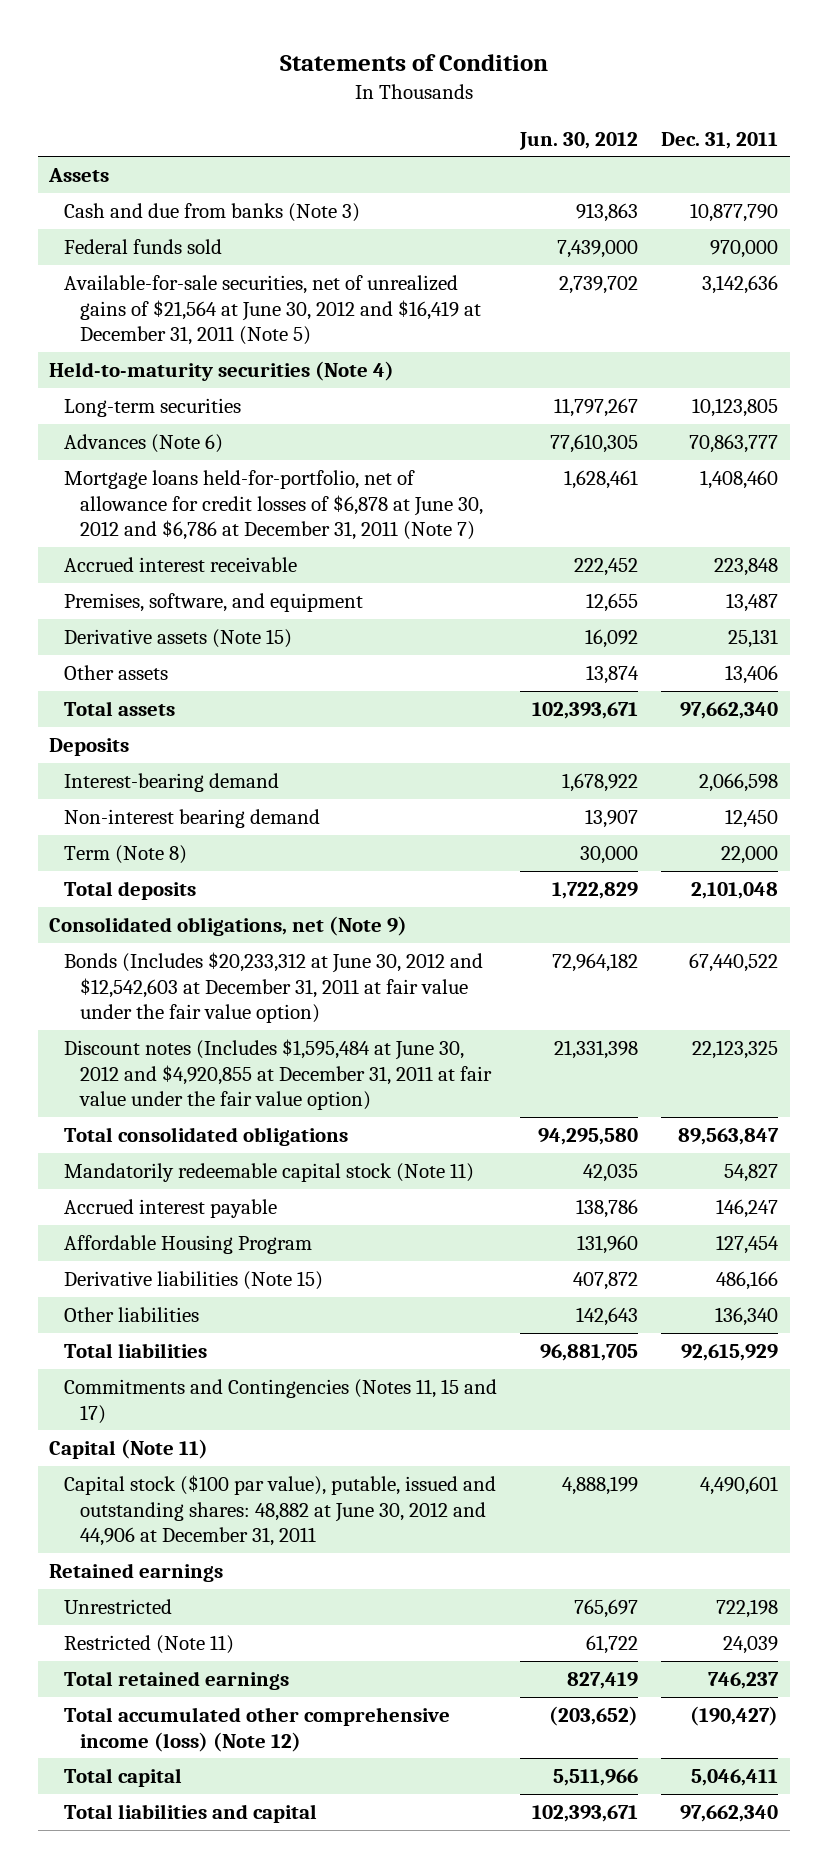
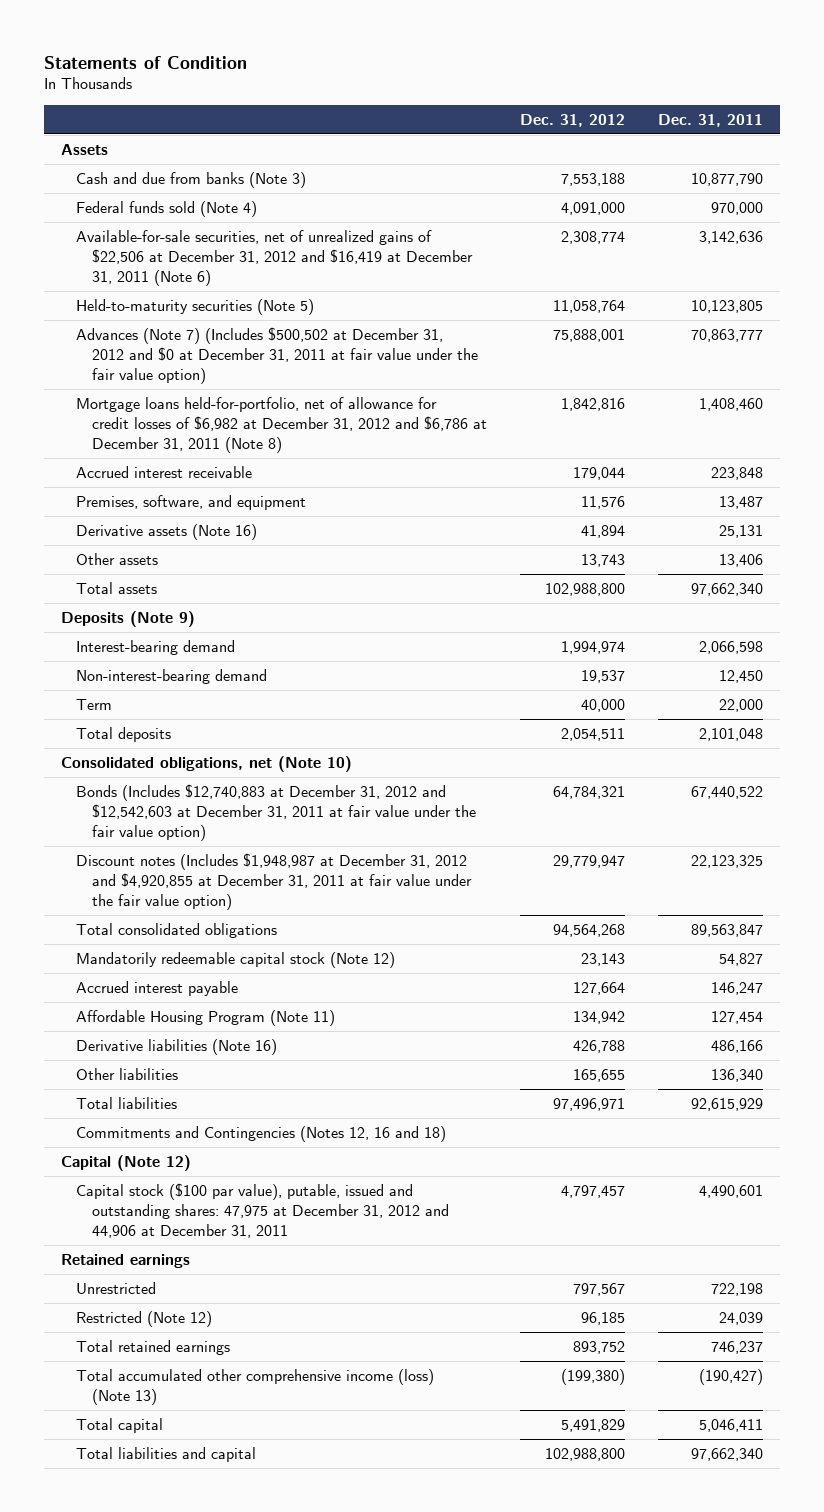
[519,131,639,150] Jun. 30, 2012 -> none
none -> [520,113,626,127] Dec. 31, 2012
[48,361,394,382] Held-to-maturity securities (Note 4) -> none
[64,239,223,255] Federal funds sold -> [76,200,258,217] Federal funds sold (Note 4)
[64,275,481,345] Available-for-sale securities, net of unrealized gains of $21,564 at June 30, 2012 and $16,419 at December 31, 2011 (Note 5) -> [76,229,473,286] Available-for-sale securities, net of unrealized gains of $22,506 at December 31, 2012 and $16,419 at December 31, 2011 (Note 6)
[64,398,242,418] Long-term securities -> [76,298,315,315] Held-to-maturity securities (Note 5)
[64,434,224,454] Advances (Note 6) -> [76,326,478,384] Advances (Note 7) (Includes $500,502 at December 31, 2012 and $0 at December 31, 2011 at fair value under the fair value option)
[64,470,483,540] Mortgage loans held-for-portfolio, net of allowance for credit losses of $6,878 at June 30, 2012 and $6,786 at December 31, 2011 (Note 7) -> [76,396,487,453] Mortgage loans held-for-portfolio, net of allowance for credit losses of $6,982 at December 31, 2012 and $6,786 at December 31, 2011 (Note 8)
[64,629,293,649] Derivative assets (Note 15) -> [76,523,258,540] Derivative assets (Note 16)
[48,738,129,757] Deposits -> [61,610,196,627] Deposits (Note 9)
[64,809,321,829] Non-interest bearing demand -> [76,668,268,684] Non-interest-bearing demand
[64,845,188,865] Term (Note 8) -> [76,698,113,710] Term
[48,916,407,937] Consolidated obligations, net (Note 9) -> [61,755,353,772] Consolidated obligations, net (Note 10)
[64,952,484,1023] Bonds (Includes $20,233,312 at June 30, 2012 and $12,542,603 at December 31, 2011 at fair value under the fair value option) -> [76,783,476,841] Bonds (Includes $12,740,883 at December 31, 2012 and $12,542,603 at December 31, 2011 at fair value under the fair value option)
[64,1039,492,1110] Discount notes (Includes $1,595,484 at June 30, 2012 and $4,920,855 at December 31, 2011 at fair value under the fair value option) -> [76,852,472,910] Discount notes (Includes $1,948,987 at December 31, 2012 and $4,920,855 at December 31, 2011 at fair value under the fair value option)
[64,1163,475,1183] Mandatorily redeemable capital stock (Note 11) -> [76,951,396,968] Mandatorily redeemable capital stock (Note 12)
[64,1235,313,1255] Affordable Housing Program -> [76,1009,336,1026] Affordable Housing Program (Note 11)
[64,1271,324,1291] Derivative liabilities (Note 15) -> [76,1038,278,1055] Derivative liabilities (Note 16)
[64,1379,498,1424] Commitments and Contingencies (Notes 11, 15 and 17) -> [76,1125,447,1142] Commitments and Contingencies (Notes 12, 16 and 18)
[48,1439,208,1460] Capital (Note 11) -> [61,1154,192,1171] Capital (Note 12)
[64,1475,497,1546] Capital stock ($100 par value), putable, issued and outstanding shares: 48,882 at June 30, 2012 and 44,906 at December 31, 2011 -> [76,1182,449,1238] Capital stock ($100 par value), putable, issued and outstanding shares: 47,975 at December 31, 2012 and 44,906 at December 31, 2011
[64,1635,235,1655] Restricted (Note 11) -> [76,1310,213,1327] Restricted (Note 12)
[64,1707,451,1752] Total accumulated other comprehensive income (loss) (Note 12) -> [76,1368,435,1405] Total accumulated other comprehensive income (loss) (Note 13)

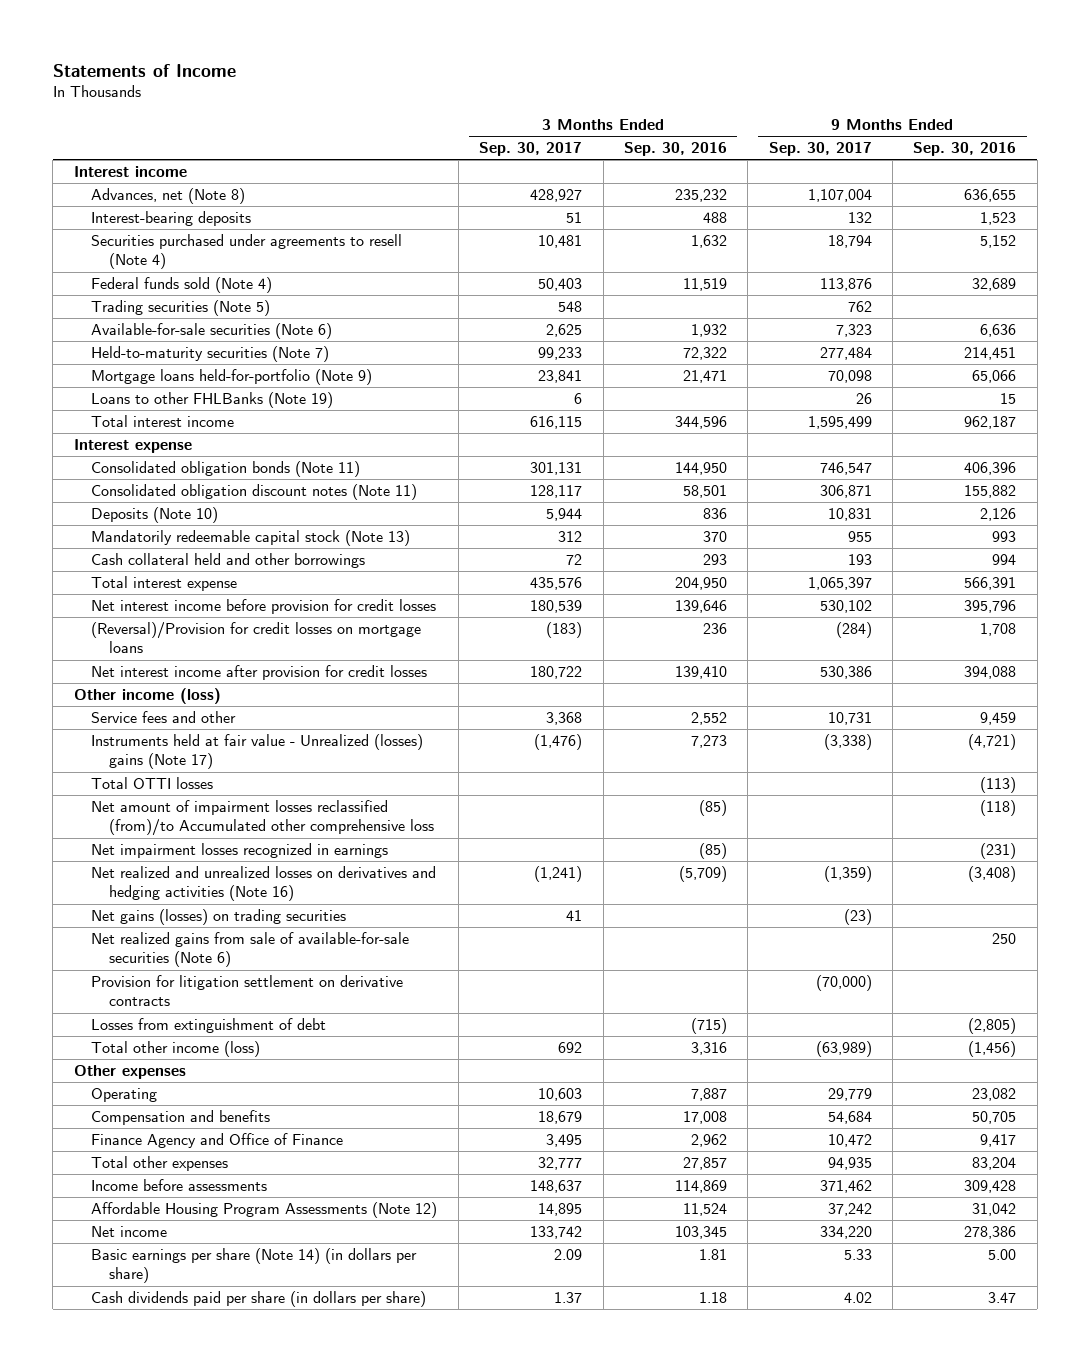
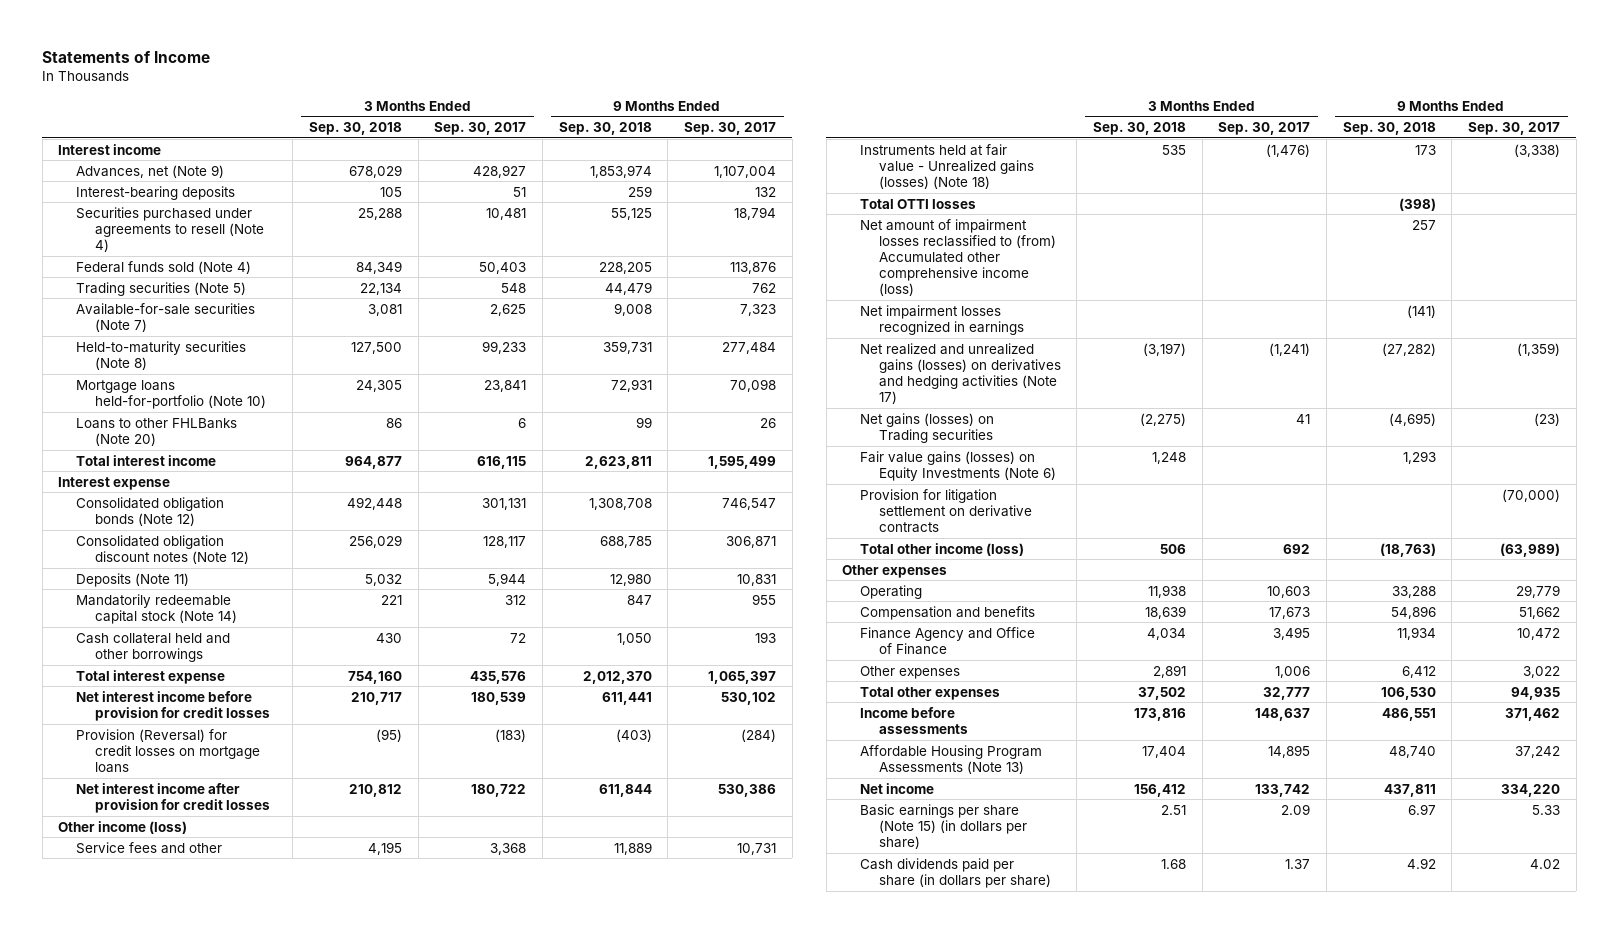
[623,142,727,157] Sep. 30, 2016 -> none
[913,142,1017,157] Sep. 30, 2016 -> none
none -> [309,121,403,135] Sep. 30, 2018
none -> [558,121,652,135] Sep. 30, 2018
[91,187,246,204] Advances, net (Note 8) -> [76,164,225,178] Advances, net (Note 9)
[91,322,333,339] Available-for-sale securities (Note 6) -> [76,302,256,332] Available-for-sale securities (Note 7)
[91,345,330,362] Held-to-maturity securities (Note 7) -> [76,340,247,370] Held-to-maturity securities (Note 8)
[91,368,373,385] Mortgage loans held-for-portfolio (Note 9) -> [76,379,266,409] Mortgage loans held-for-portfolio (Note 10)
[91,391,334,408] Loans to other FHLBanks (Note 19) -> [76,417,238,446] Loans to other FHLBanks (Note 20)
[91,460,361,477] Consolidated obligation bonds (Note 11) -> [76,496,225,526] Consolidated obligation bonds (Note 12)
[91,483,418,500] Consolidated obligation discount notes (Note 11) -> [76,534,249,564] Consolidated obligation discount notes (Note 12)
[91,506,219,523] Deposits (Note 10) -> [76,572,190,587] Deposits (Note 11)
[91,529,411,546] Mandatorily redeemable capital stock (Note 13) -> [76,593,237,624] Mandatorily redeemable capital stock (Note 14)
[91,621,422,654] (Reversal)/Provision for credit losses on mortgage loans -> [76,728,260,774] Provision (Reversal) for credit losses on mortgage loans
[91,733,424,770] Instruments held at fair value - Unrealized (losses) gains (Note 17) -> [860,143,1034,190] Instruments held at fair value - Unrealized gains (losses) (Note 18)
[91,799,435,837] Net amount of impairment losses reclassified (from)/to Accumulated other comprehensive loss -> [860,218,1056,297] Net amount of impairment losses reclassified to (from) Accumulated other comprehensive income (loss)
[91,931,410,968] Net realized gains from sale of available-for-sale securities (Note 6) -> none
[91,865,437,902] Net realized and unrealized losses on derivatives and hedging activities (Note 16) -> [860,342,1061,405] Net realized and unrealized gains (losses) on derivatives and hedging activities (Note 17)
[91,908,347,925] Net gains (losses) on trading securities -> [860,412,995,443] Net gains (losses) on Trading securities
none -> [860,450,1056,481] Fair value gains (losses) on Equity Investments (Note 6)
[91,1017,327,1033] Losses from extinguishment of debt -> none
[538,1110,583,1124] 18,679 -> [1269,606,1311,619] 17,673
[827,1110,872,1124] 54,684 -> [1518,606,1560,619] 51,662
none -> [860,665,961,679] Other expenses
[91,1201,438,1218] Affordable Housing Program Assessments (Note 12) -> [860,744,1043,774] Affordable Housing Program Assessments (Note 13)
[91,1247,418,1284] Basic earnings per share (Note 14) (in dollars per share) -> [860,803,1027,850] Basic earnings per share (Note 15) (in dollars per share)

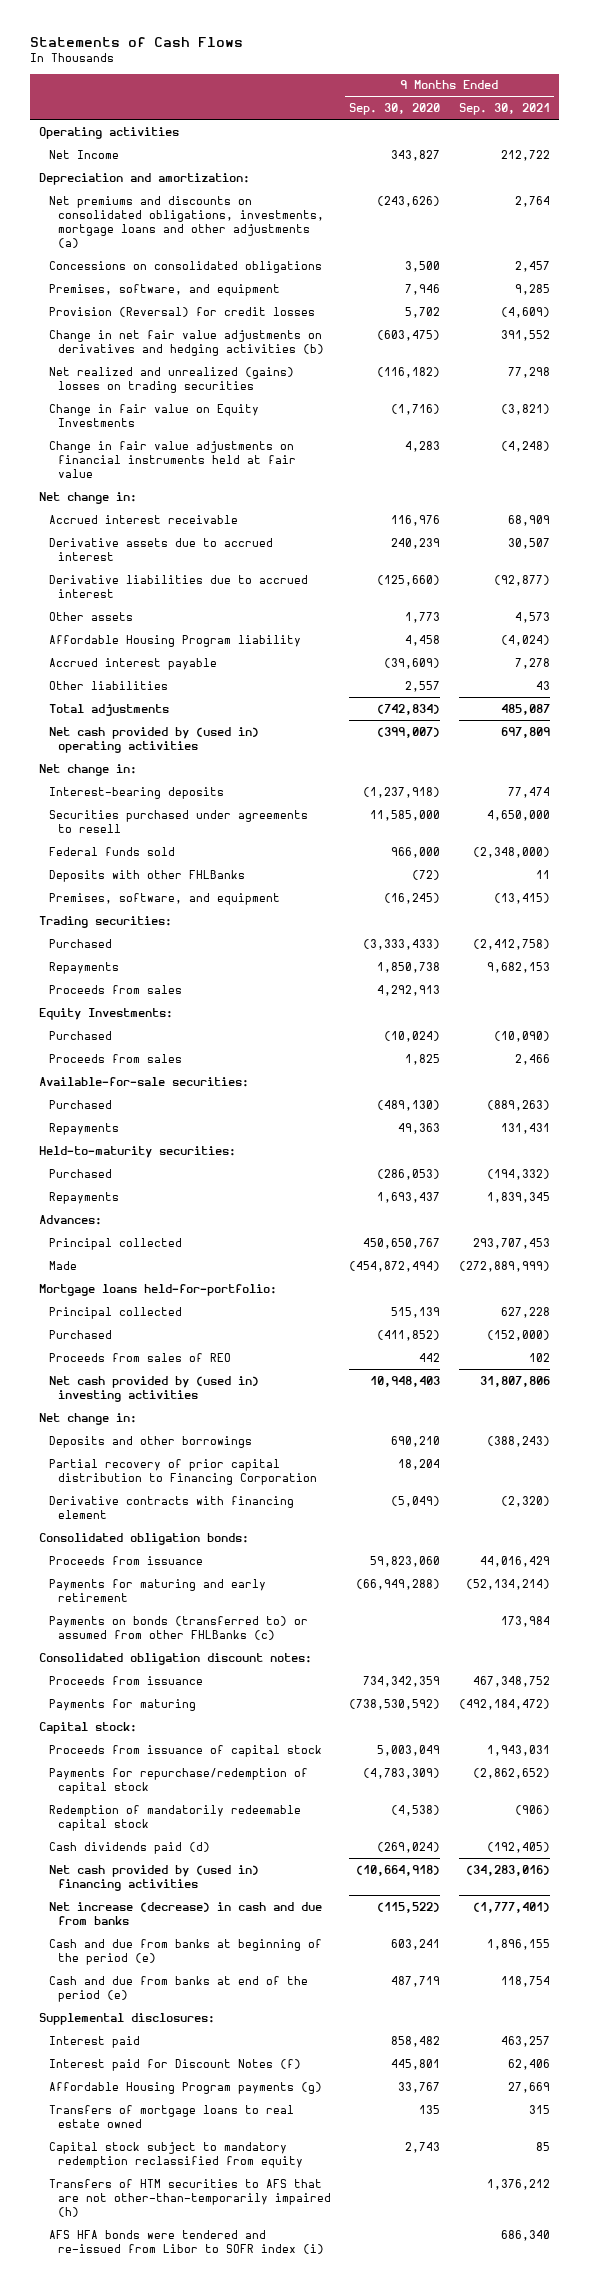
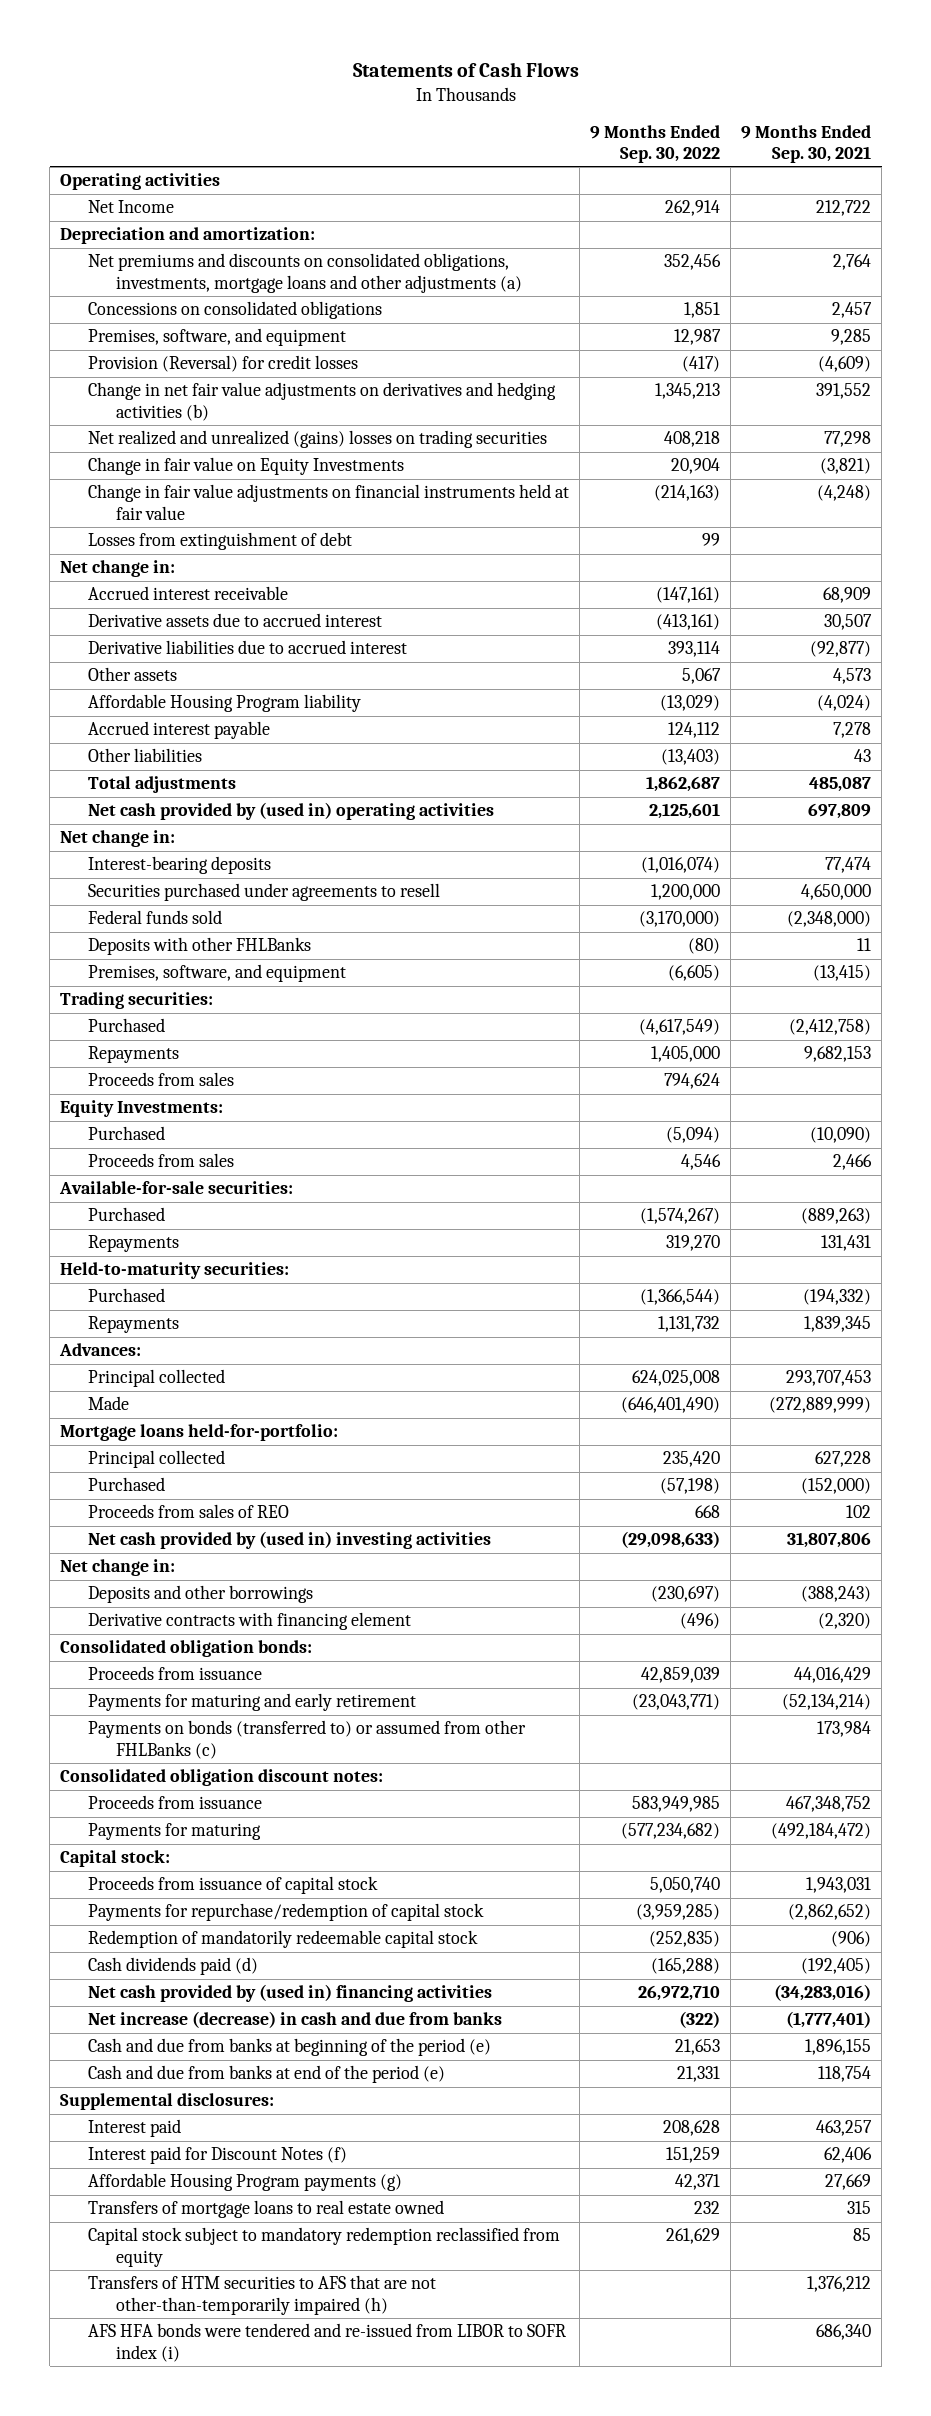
[349,103,441,116] Sep. 30, 2020 -> none
none -> [590,124,721,163] 9 Months Ended Sep. 30, 2022
none -> [88,532,353,551] Losses from extinguishment of debt
[48,1458,318,1485] Partial recovery of prior capital distribution to Financing Corporation -> none
[48,2229,325,2254] AFS HFA bonds were tendered and re-issued from Libor to SOFR index (i) -> [88,2323,567,2362] AFS HFA bonds were tendered and re-issued from LIBOR to SOFR index (i)

